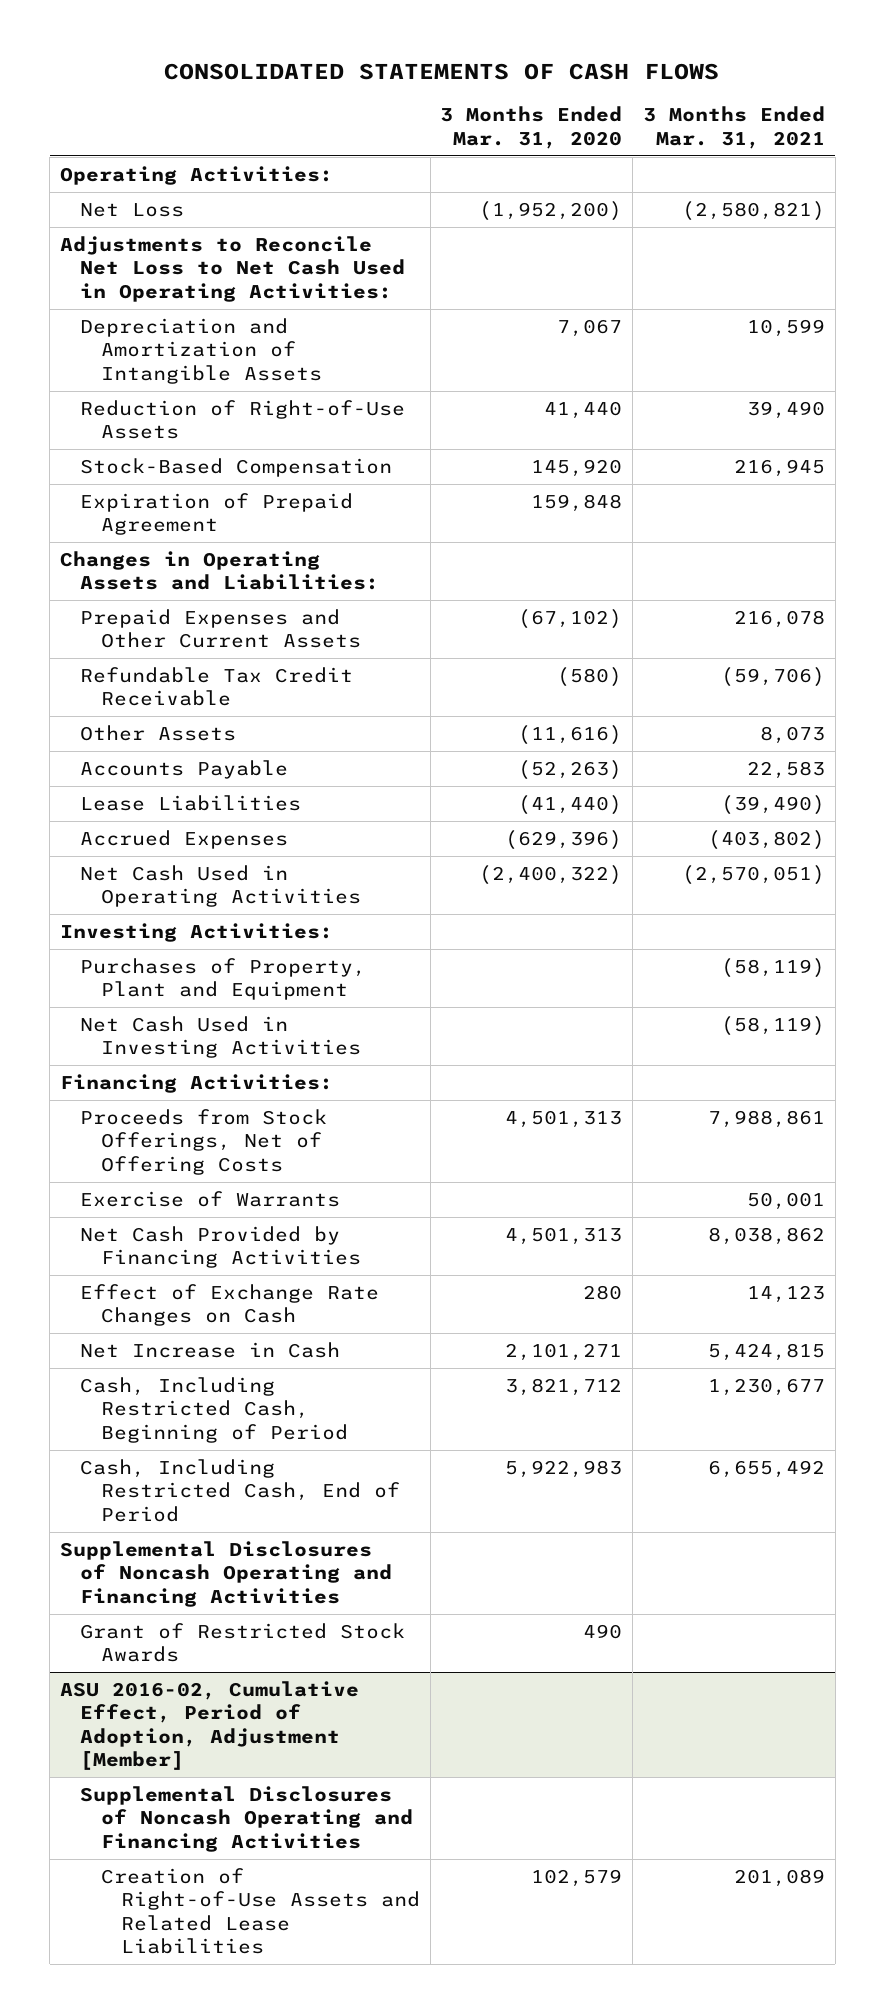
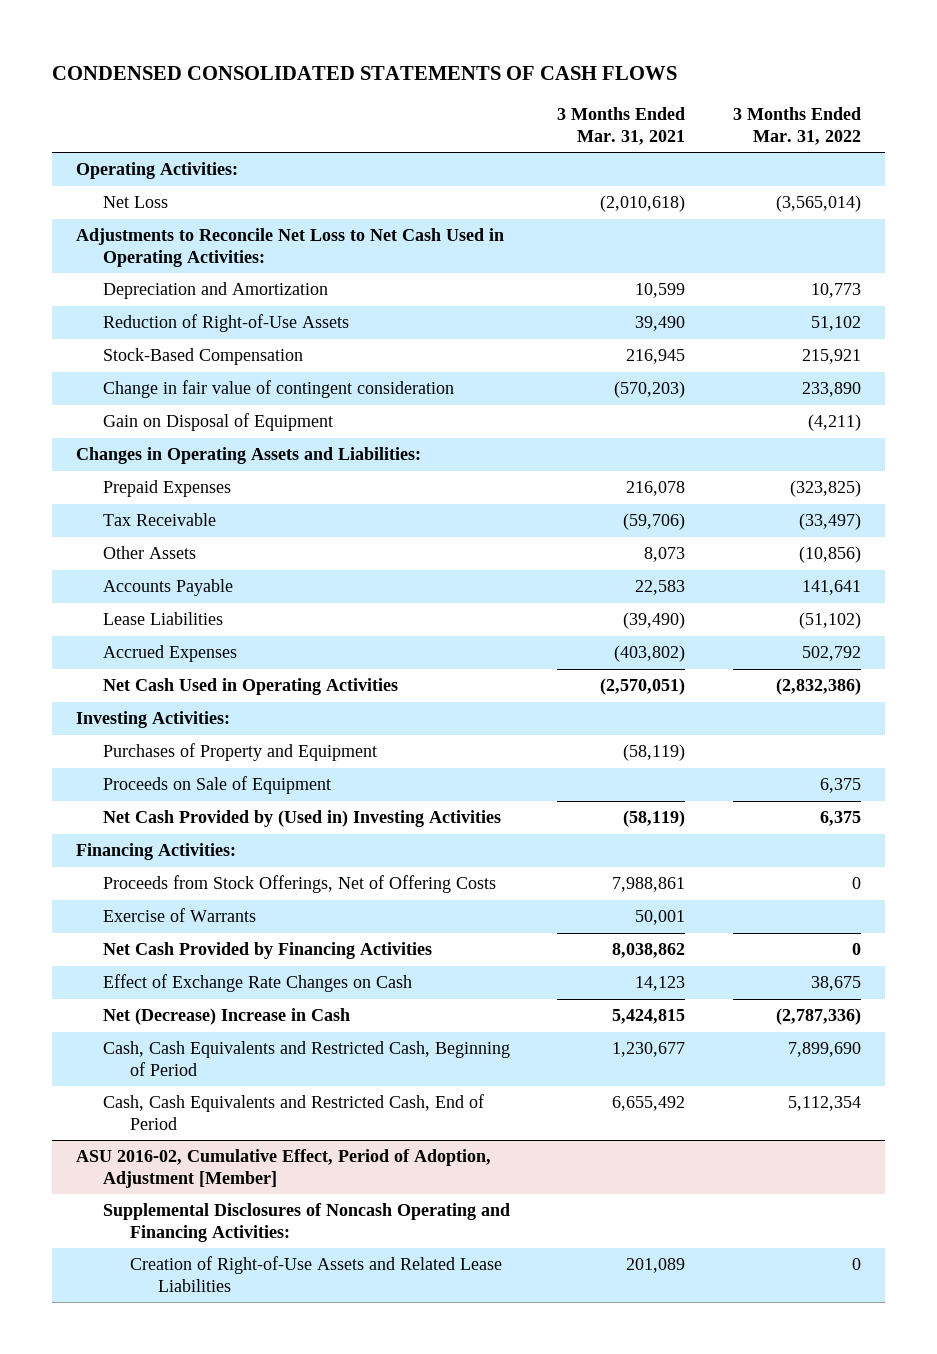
[164,62,720,80] CONSOLIDATED STATEMENTS OF CASH FLOWS -> [51,65,677,80] CONDENSED CONSOLIDATED STATEMENTS OF CASH FLOWS
[440,106,623,149] 3 Months Ended Mar. 31, 2020 -> none
none -> [732,106,861,145] 3 Months Ended Mar. 31, 2022
[681,201,825,222] (2,580,821) -> [600,195,686,213] (2,010,618)
[80,318,322,384] Depreciation and Amortization of Intangible Assets -> [103,282,329,300] Depreciation and Amortization
[80,493,354,536] Expiration of Prepaid Agreement -> none
none -> [103,380,455,399] Change in fair value of contingent consideration
none -> [103,413,334,432] Gain on Disposal of Equipment
[80,609,361,649] Prepaid Expenses and Other Current Assets -> [103,480,232,498] Prepaid Expenses
[80,667,354,707] Refundable Tax Credit Receivable -> [103,513,217,527] Tax Receivable
[80,958,367,1001] Purchases of Property, Plant and Equipment -> [103,743,378,762] Purchases of Property and Equipment
none -> [103,776,332,795] Proceeds on Sale of Equipment
[80,1016,361,1059] Net Cash Used in Investing Activities -> [103,810,502,828] Net Cash Provided by (Used in) Investing Activities
[59,1541,393,1607] Supplemental Disclosures of Noncash Operating and Financing Activities -> none
[80,1623,406,1663] Grant of Restricted Stock Awards -> none
[80,1342,341,1359] Net Increase in Cash -> [103,1008,351,1026] Net (Decrease) Increase in Cash
[80,1377,348,1443] Cash, Including Restricted Cash, Beginning of Period -> [103,1041,511,1076] Cash, Cash Equivalents and Restricted Cash, Beginning of Period
[80,1459,400,1522] Cash, Including Restricted Cash, End of Period -> [103,1094,485,1130] Cash, Cash Equivalents and Restricted Cash, End of Period
[80,1786,413,1852] Supplemental Disclosures of Noncash Operating and Financing Activities -> [103,1203,511,1242] Supplemental Disclosures of Noncash Operating and Financing Activities:

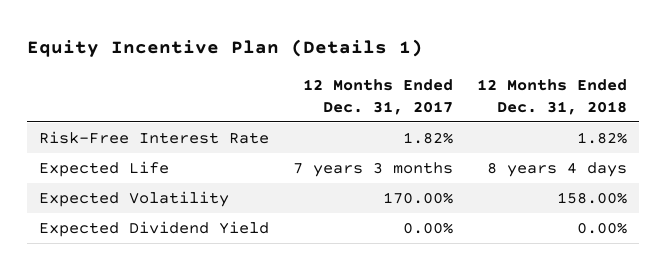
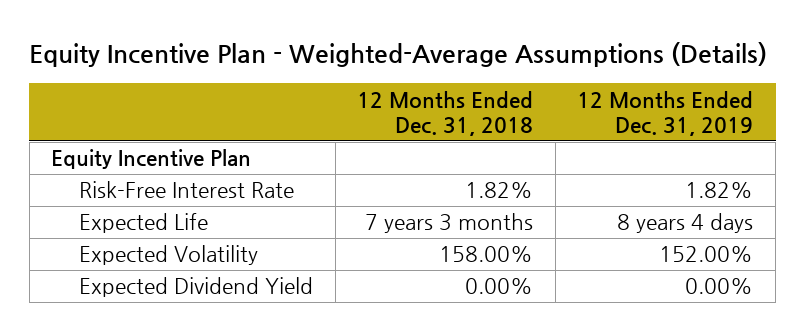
[27,39,424,58] Equity Incentive Plan (Details 1) -> [29,42,768,68] Equity Incentive Plan - Weighted-Average Assumptions (Details)
[303,79,454,115] 12 Months Ended Dec. 31, 2017 -> none
none -> [577,90,754,137] 12 Months Ended Dec. 31, 2019
none -> [51,149,252,170] Equity Incentive Plan
[487,162,628,178] 8 years 4 days -> [365,213,534,234] 7 years 3 months

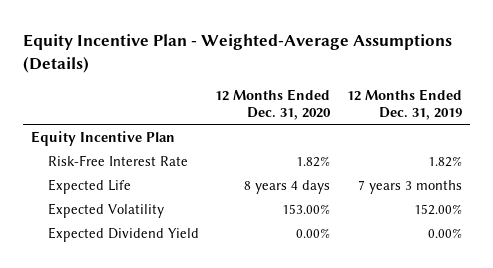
[357,90,534,137] 12 Months Ended Dec. 31, 2018 -> none
none -> [215,88,332,121] 12 Months Ended Dec. 31, 2020
[617,213,754,234] 8 years 4 days -> [357,179,462,194] 7 years 3 months

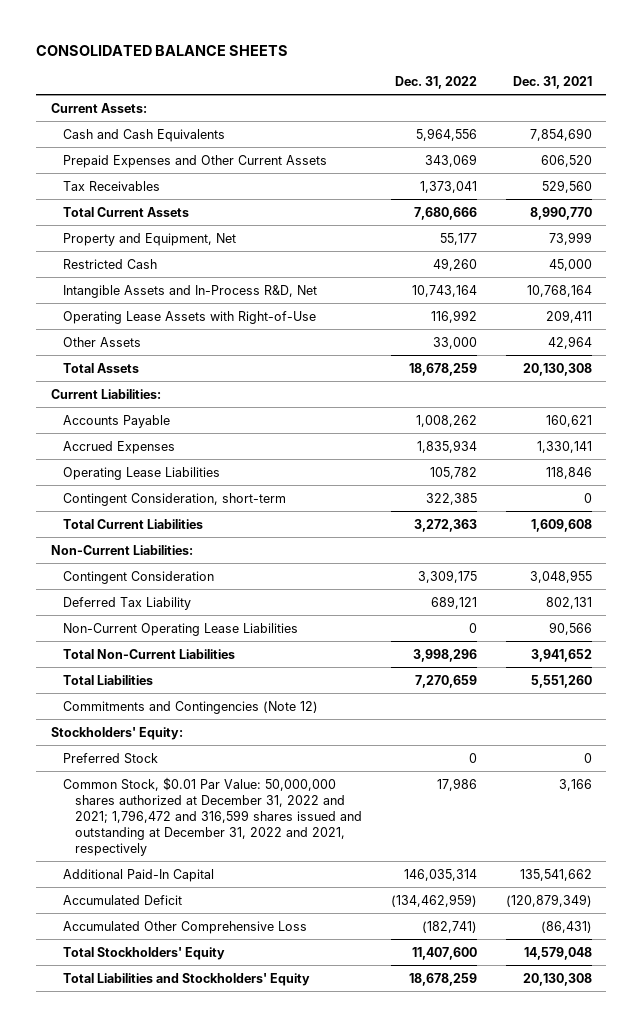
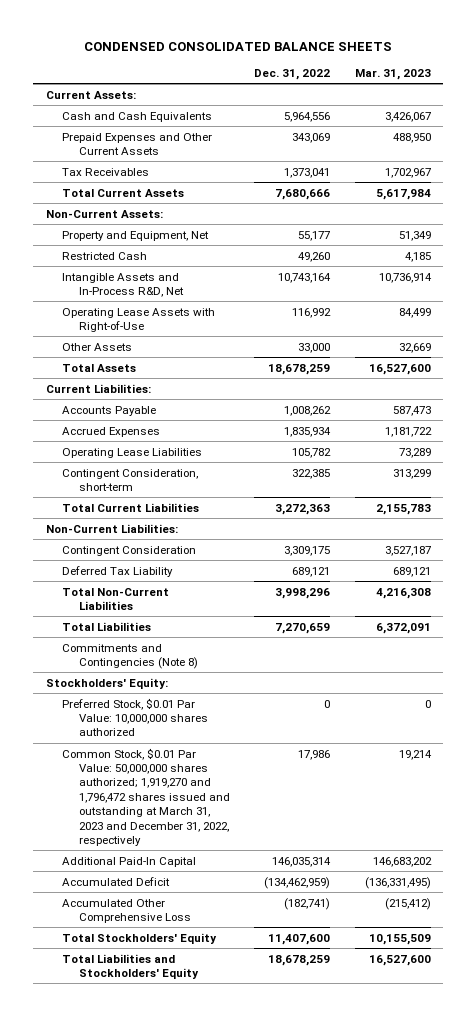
[36,44,289,56] CONSOLIDATED BALANCE SHEETS -> [84,41,393,51] CONDENSED CONSOLIDATED BALANCE SHEETS
[512,75,592,89] Dec. 31, 2021 -> none
none -> [354,68,431,80] Mar. 31, 2023
none -> [45,209,163,218] Non-Current Assets:
[62,622,298,636] Non-Current Operating Lease Liabilities -> none
[62,700,318,714] Commitments and Contingencies (Note 12) -> [62,643,198,669] Commitments and Contingencies (Note 8)
[62,752,158,764] Preferred Stock -> [62,697,208,737] Preferred Stock, $0.01 Par Value: 10,000,000 shares authorized
[62,776,362,857] Common Stock, $0.01 Par Value: 50,000,000 shares authorized at December 31, 2022 and 2021; 1,796,472 and 316,599 shares issued and outstanding at December 31, 2022 and 2021, respectively -> [62,747,230,846] Common Stock, $0.01 Par Value: 50,000,000 shares authorized; 1,919,270 and 1,796,472 shares issued and outstanding at March 31, 2023 and December 31, 2022, respectively

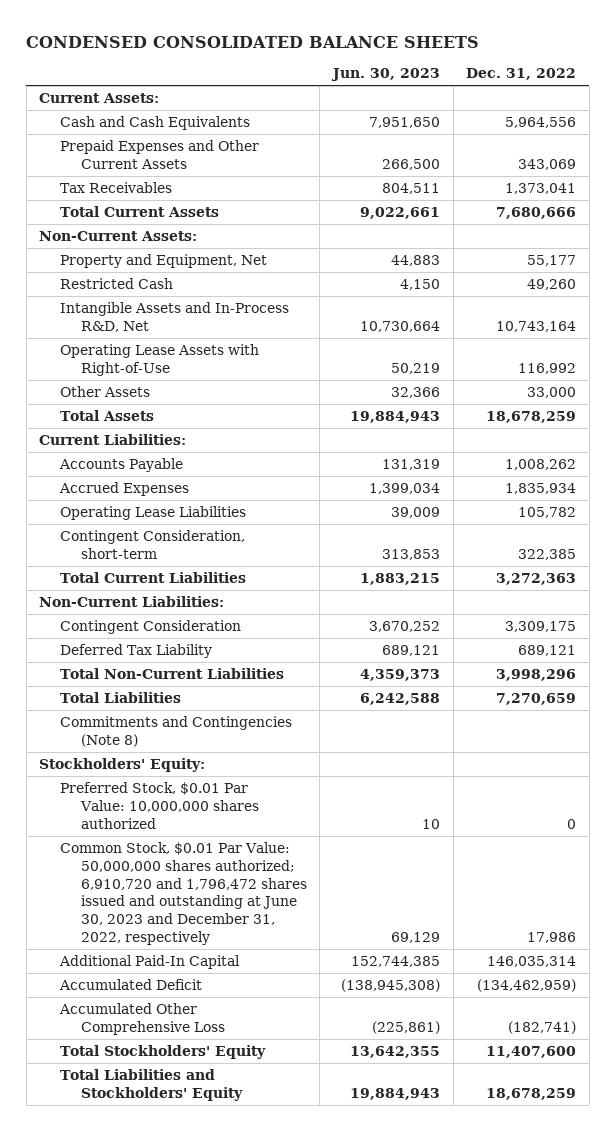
[354,68,431,80] Mar. 31, 2023 -> none
none -> [330,68,440,82] Jun. 30, 2023
[62,747,230,846] Common Stock, $0.01 Par Value: 50,000,000 shares authorized; 1,919,270 and 1,796,472 shares issued and outstanding at March 31, 2023 and December 31, 2022, respectively -> [60,841,307,945] Common Stock, $0.01 Par Value: 50,000,000 shares authorized; 6,910,720 and 1,796,472 shares issued and outstanding at June 30, 2023 and December 31, 2022, respectively

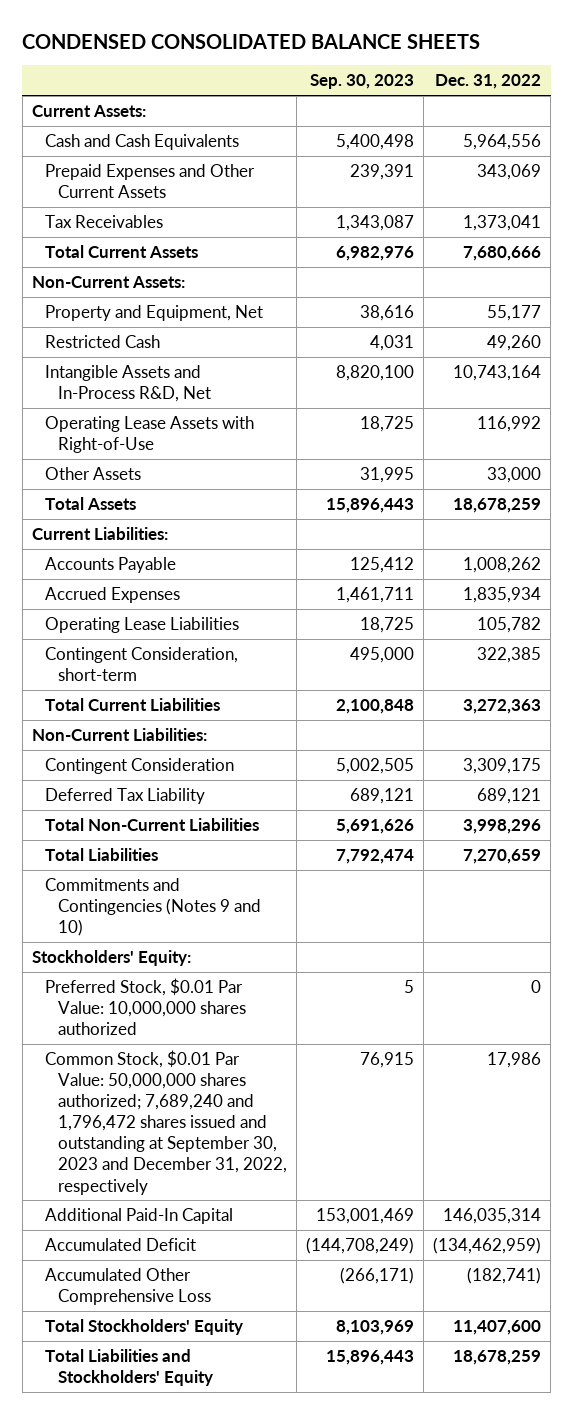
[330,68,440,82] Jun. 30, 2023 -> none
none -> [310,74,415,90] Sep. 30, 2023
[60,715,293,747] Commitments and Contingencies (Note 8) -> [45,878,262,937] Commitments and Contingencies (Notes 9 and 10)
[60,841,307,945] Common Stock, $0.01 Par Value: 50,000,000 shares authorized; 6,910,720 and 1,796,472 shares issued and outstanding at June 30, 2023 and December 31, 2022, respectively -> [45,1050,288,1195] Common Stock, $0.01 Par Value: 50,000,000 shares authorized; 7,689,240 and 1,796,472 shares issued and outstanding at September 30, 2023 and December 31, 2022, respectively

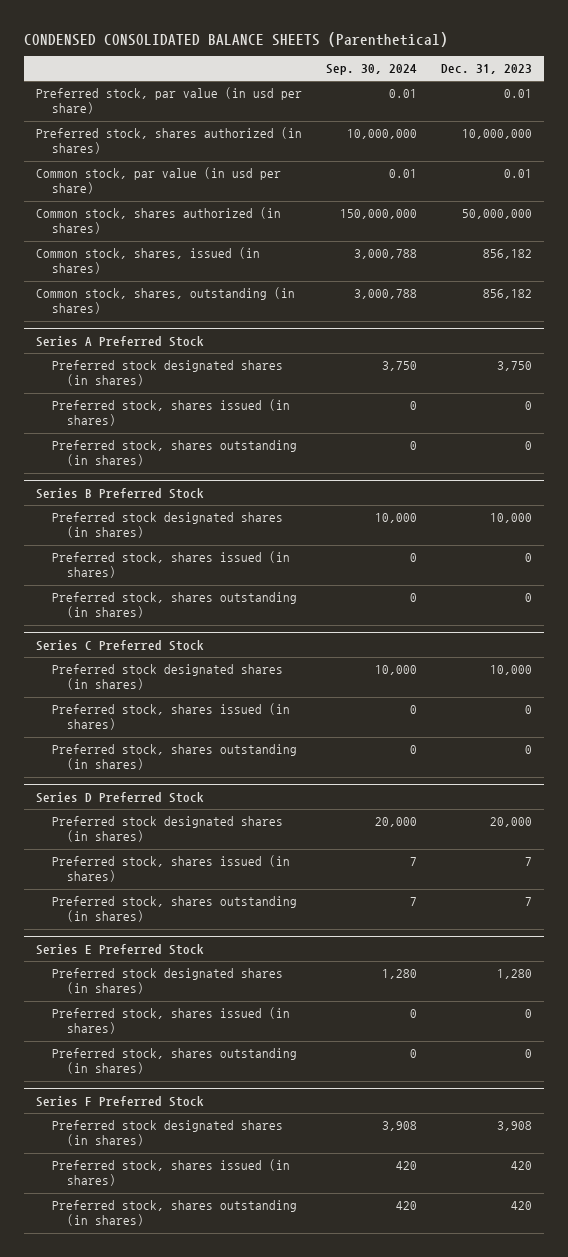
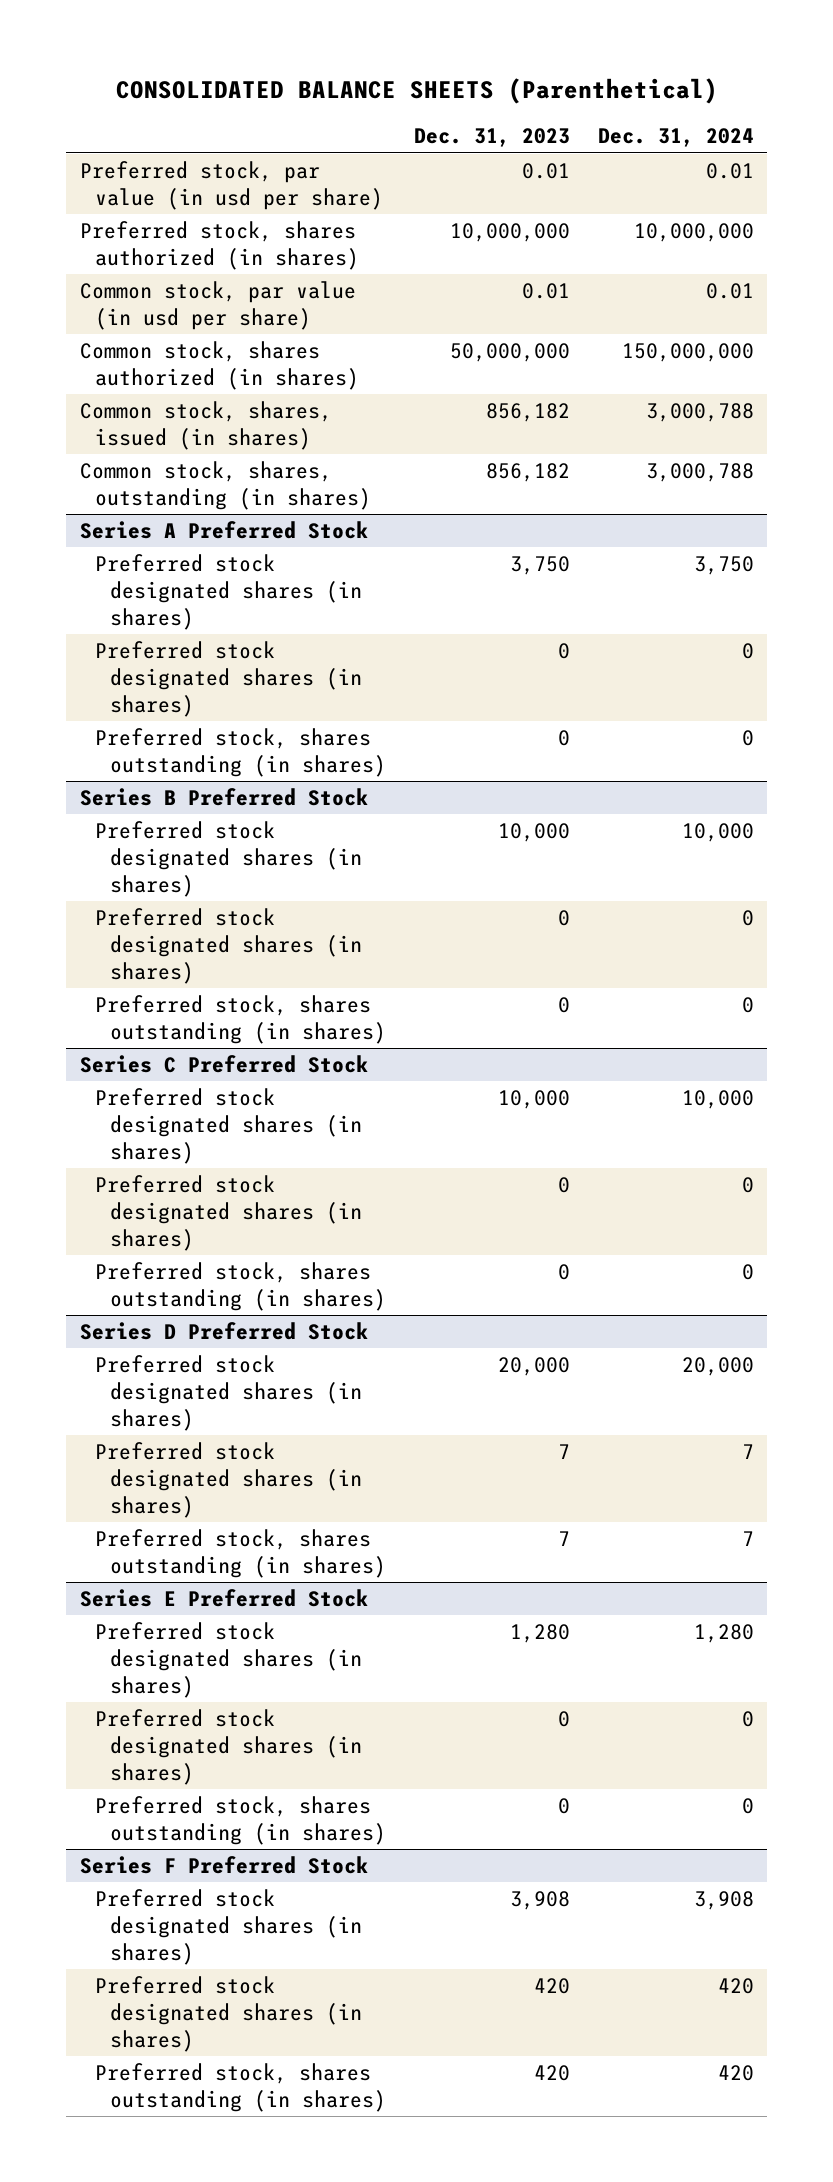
[24,31,449,47] CONDENSED CONSOLIDATED BALANCE SHEETS (Parenthetical) -> [115,78,718,105] CONSOLIDATED BALANCE SHEETS (Parenthetical)
[326,64,418,76] Sep. 30, 2024 -> none
none -> [597,128,754,148] Dec. 31, 2024
[51,399,290,427] Preferred stock, shares issued (in shares) -> [95,640,363,717] Preferred stock designated shares (in shares)
[51,551,290,579] Preferred stock, shares issued (in shares) -> [95,907,363,984] Preferred stock designated shares (in shares)
[51,703,290,731] Preferred stock, shares issued (in shares) -> [95,1174,363,1251] Preferred stock designated shares (in shares)
[51,855,290,883] Preferred stock, shares issued (in shares) -> [95,1441,363,1518] Preferred stock designated shares (in shares)
[51,1007,290,1035] Preferred stock, shares issued (in shares) -> [95,1708,363,1785] Preferred stock designated shares (in shares)
[51,1159,290,1187] Preferred stock, shares issued (in shares) -> [95,1975,363,2052] Preferred stock designated shares (in shares)

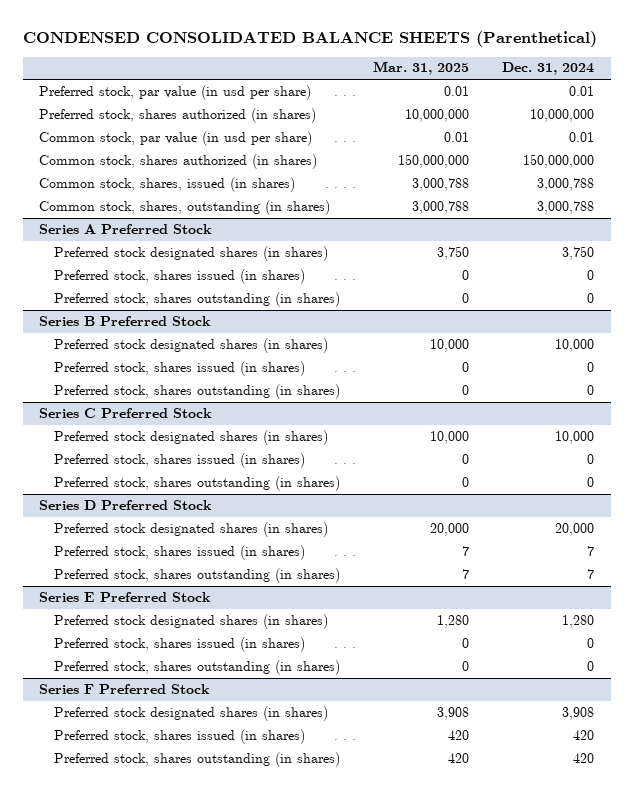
[115,78,718,105] CONSOLIDATED BALANCE SHEETS (Parenthetical) -> [22,31,597,48] CONDENSED CONSOLIDATED BALANCE SHEETS (Parenthetical)
[413,128,570,148] Dec. 31, 2023 -> none
none -> [372,61,469,76] Mar. 31, 2025
[95,640,363,717] Preferred stock designated shares (in shares) -> [53,268,305,284] Preferred stock, shares issued (in shares)
[95,907,363,984] Preferred stock designated shares (in shares) -> [53,360,305,376] Preferred stock, shares issued (in shares)
[95,1174,363,1251] Preferred stock designated shares (in shares) -> [53,452,305,468] Preferred stock, shares issued (in shares)
[95,1441,363,1518] Preferred stock designated shares (in shares) -> [53,544,305,560] Preferred stock, shares issued (in shares)
[95,1708,363,1785] Preferred stock designated shares (in shares) -> [53,636,305,652] Preferred stock, shares issued (in shares)
[95,1975,363,2052] Preferred stock designated shares (in shares) -> [53,728,305,744] Preferred stock, shares issued (in shares)

